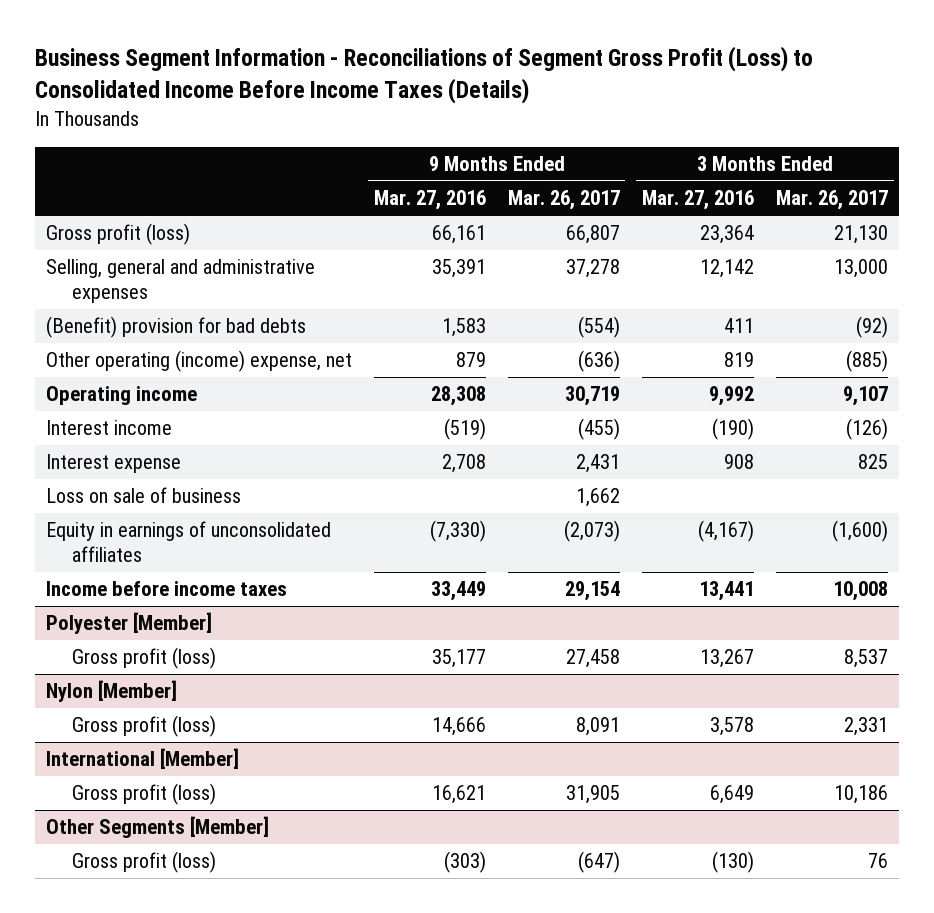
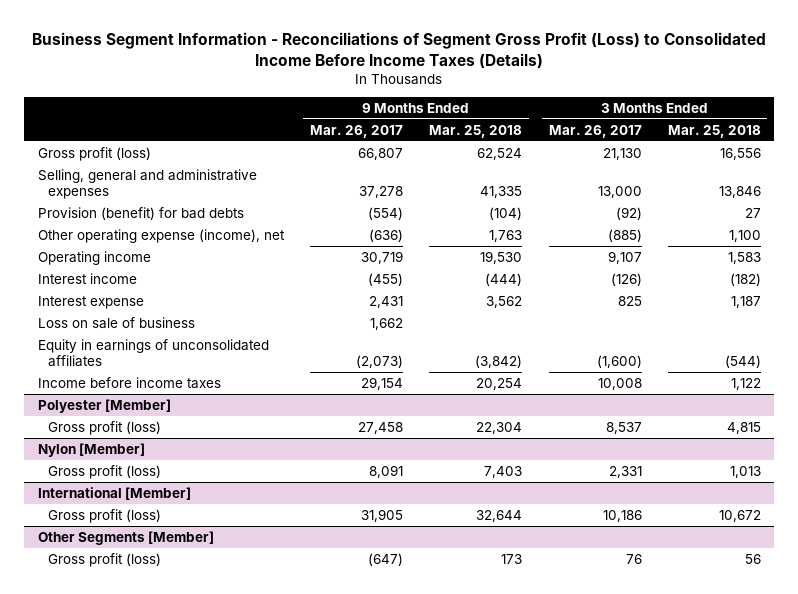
[373,190,486,211] Mar. 27, 2016 -> none
[641,190,754,211] Mar. 27, 2016 -> none
none -> [429,124,523,138] Mar. 25, 2018
none -> [667,124,761,138] Mar. 25, 2018
[45,316,306,339] (Benefit) provision for bad debts -> [37,206,244,220] Provision (benefit) for bad debts
[45,350,352,373] Other operating (income) expense, net -> [37,228,285,243] Other operating expense (income), net

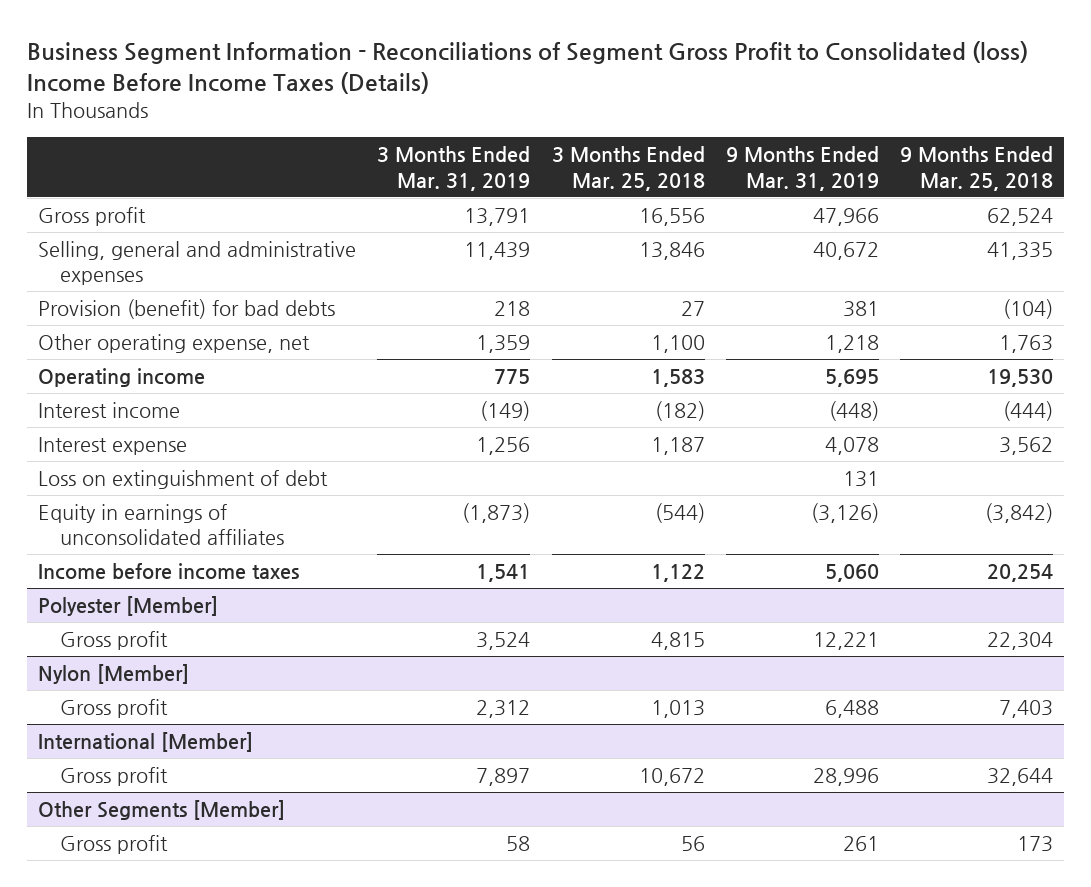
[32,32,767,69] Business Segment Information - Reconciliations of Segment Gross Profit (Loss) to Consolidated Income Before Income Taxes (Details) -> [27,40,1029,94] Business Segment Information - Reconciliations of Segment Gross Profit to Consolidated (loss) Income Before Income Taxes (Details)
[309,124,403,138] Mar. 26, 2017 -> none
[548,124,642,138] Mar. 26, 2017 -> none
none -> [377,146,531,191] 3 Months Ended Mar. 31, 2019
none -> [725,146,879,191] 9 Months Ended Mar. 31, 2019
[37,146,151,161] Gross profit (loss) -> [38,206,147,226] Gross profit
[37,228,285,243] Other operating expense (income), net -> [38,333,311,353] Other operating expense, net
[37,316,195,329] Loss on sale of business -> none
none -> [38,469,329,489] Loss on extinguishment of debt
[47,420,161,435] Gross profit (loss) -> [59,630,168,650] Gross profit
[47,464,161,479] Gross profit (loss) -> [59,698,168,718] Gross profit
[47,508,161,523] Gross profit (loss) -> [59,766,168,786] Gross profit
[47,552,161,567] Gross profit (loss) -> [59,834,168,854] Gross profit

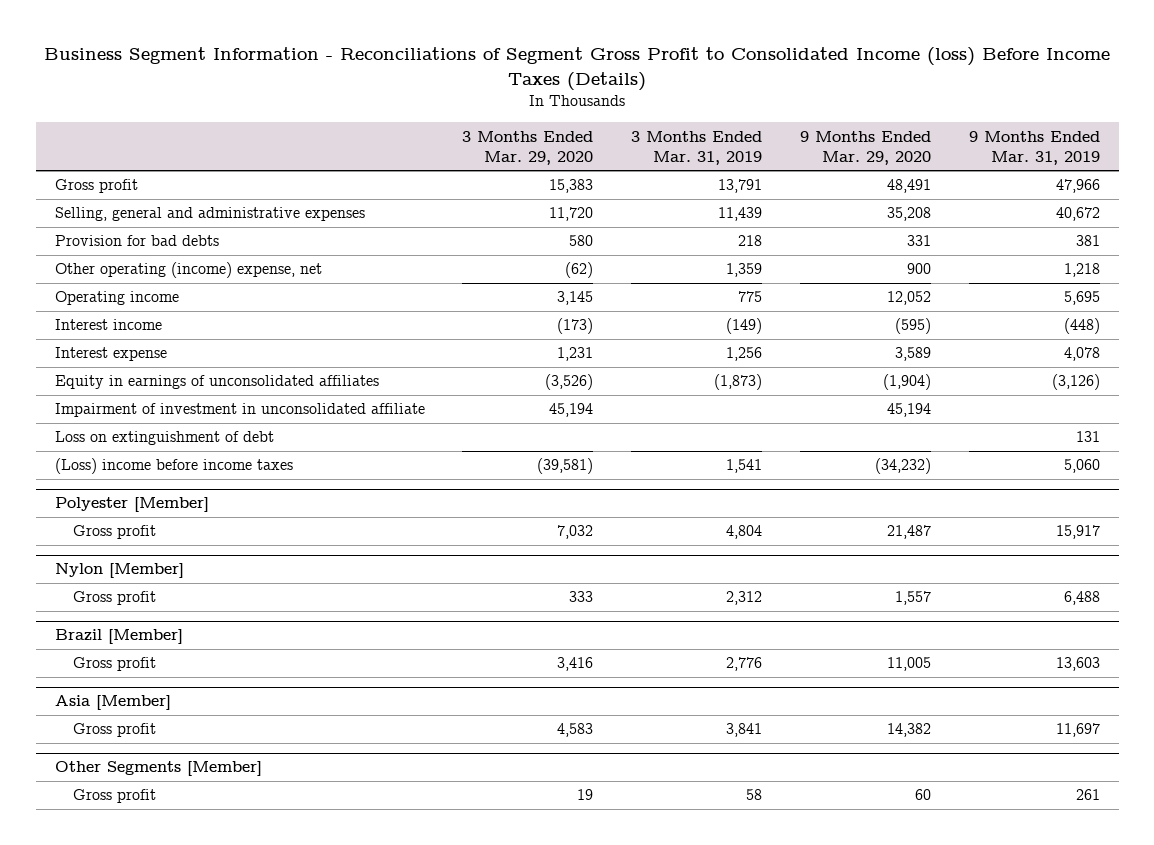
[27,40,1029,94] Business Segment Information - Reconciliations of Segment Gross Profit to Consolidated (loss) Income Before Income Taxes (Details) -> [44,47,1111,91] Business Segment Information - Reconciliations of Segment Gross Profit to Consolidated Income (loss) Before Income Taxes (Details)
[551,146,705,191] 3 Months Ended Mar. 25, 2018 -> none
[900,146,1054,191] 9 Months Ended Mar. 25, 2018 -> none
none -> [462,130,594,165] 3 Months Ended Mar. 29, 2020
none -> [799,130,931,165] 9 Months Ended Mar. 29, 2020
[38,298,336,319] Provision (benefit) for bad debts -> [54,235,219,247] Provision for bad debts
[38,333,311,353] Other operating expense, net -> [54,262,322,279] Other operating (income) expense, net
none -> [54,403,425,418] Impairment of investment in unconsolidated affiliate
[38,469,329,489] Loss on extinguishment of debt -> [54,431,274,446] Loss on extinguishment of debt
[38,562,300,580] Income before income taxes -> [54,458,293,475] (Loss) income before income taxes
[476,631,531,650] 3,524 -> [726,525,763,540] 4,804
[812,631,879,650] 12,221 -> [1055,525,1100,540] 15,917
[38,731,254,752] International [Member] -> none
none -> [54,629,183,645] Brazil [Member]
[476,767,531,786] 7,897 -> [726,657,763,672] 2,776
[812,767,879,786] 28,996 -> [1055,657,1100,672] 13,603
none -> [54,695,171,711] Asia [Member]
none -> [72,723,156,738] Gross profit

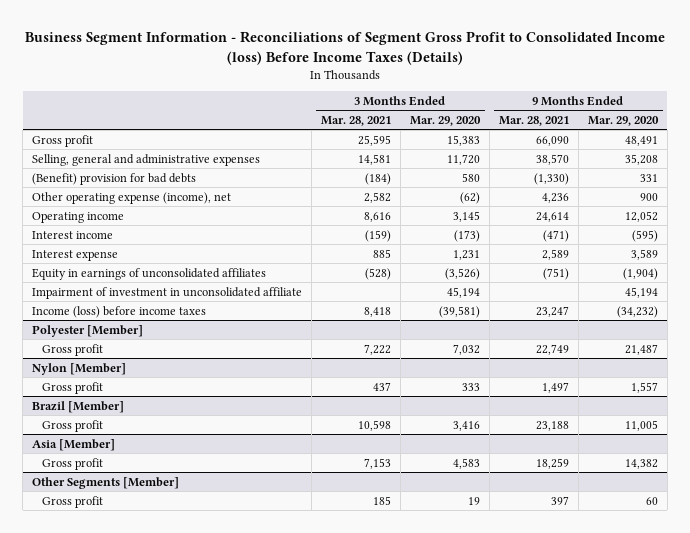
[631,130,763,165] 3 Months Ended Mar. 31, 2019 -> none
[968,130,1100,165] 9 Months Ended Mar. 31, 2019 -> none
none -> [321,115,392,126] Mar. 28, 2021
none -> [498,115,569,126] Mar. 28, 2021
[54,235,219,247] Provision for bad debts -> [32,172,197,185] (Benefit) provision for bad debts
[54,262,322,279] Other operating (income) expense, net -> [32,191,232,204] Other operating expense (income), net
[54,431,274,446] Loss on extinguishment of debt -> none
[54,458,293,475] (Loss) income before income taxes -> [32,305,207,318] Income (loss) before income taxes

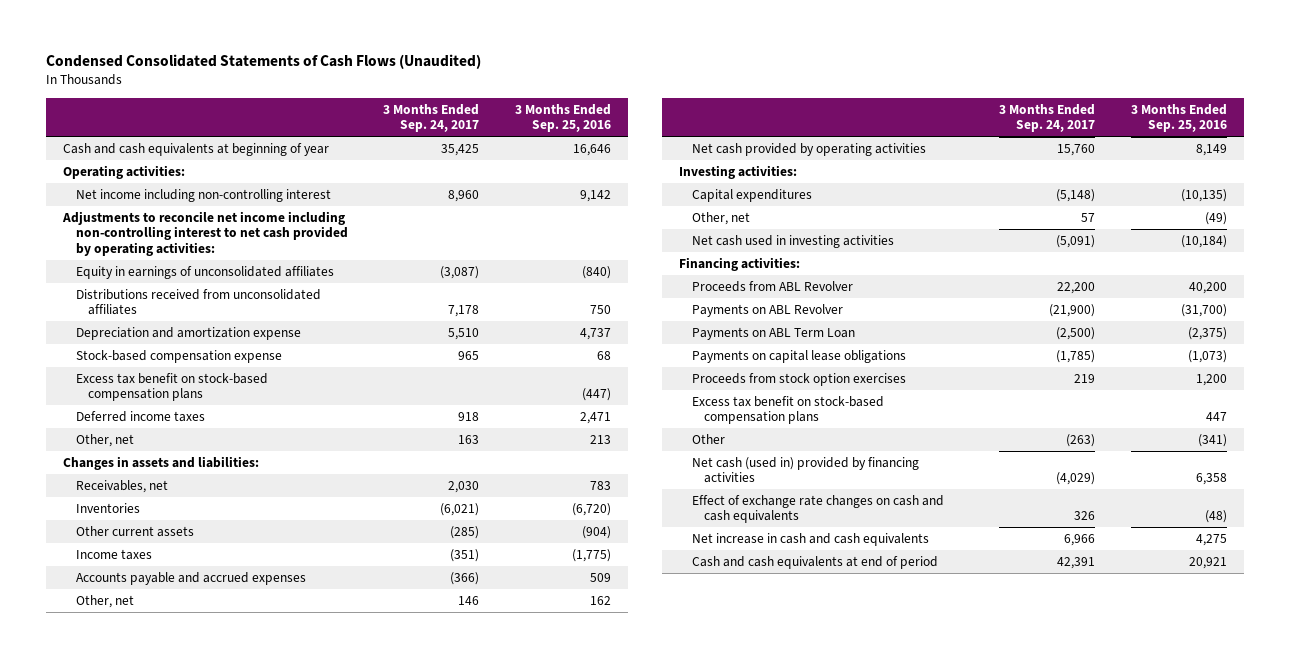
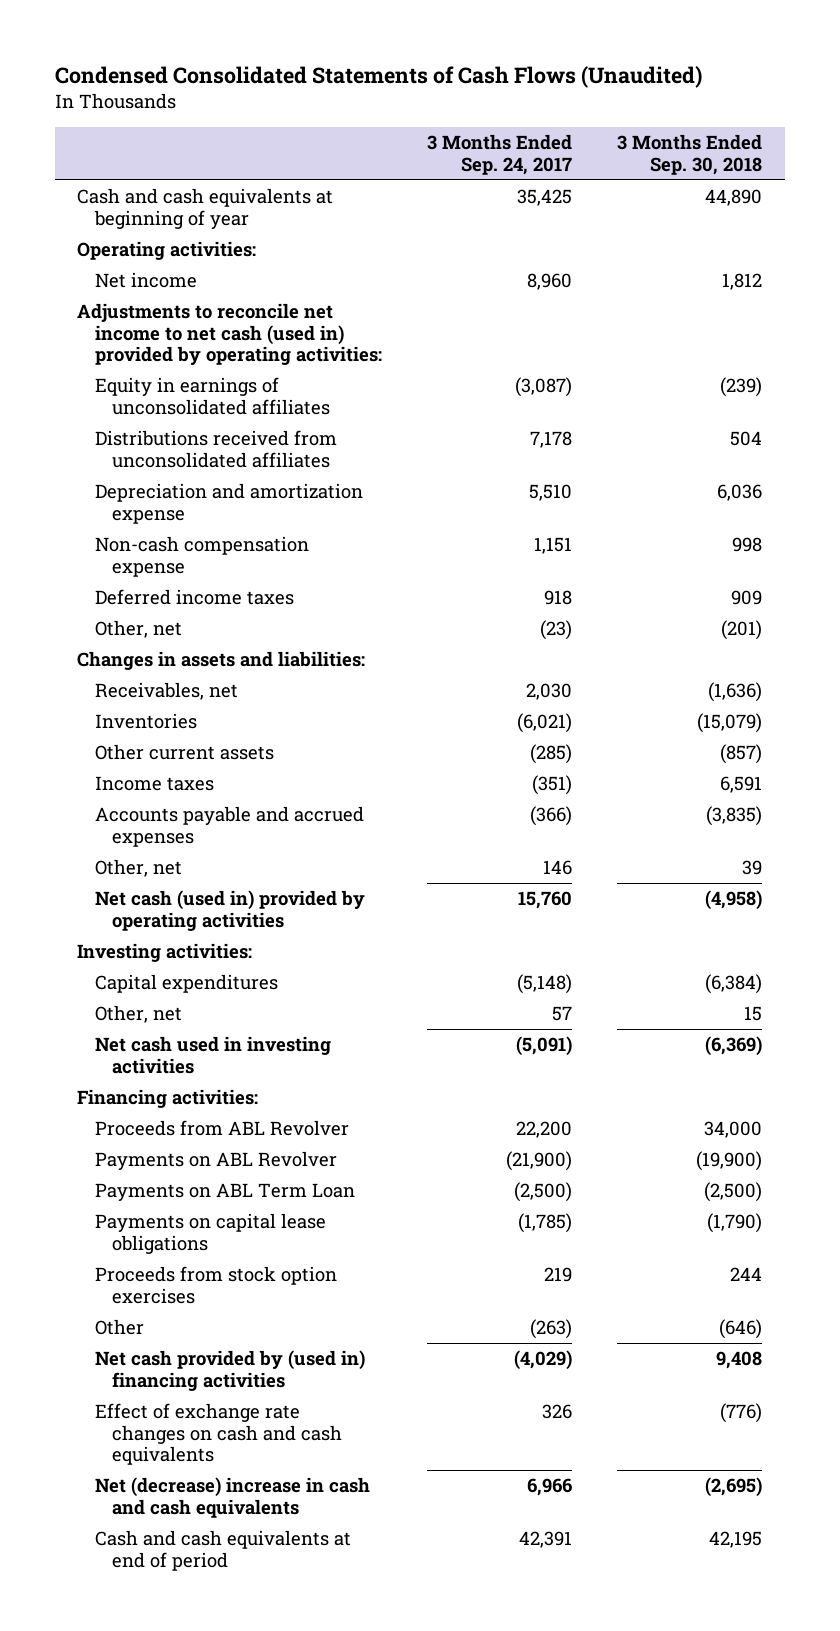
[514,103,611,132] 3 Months Ended Sep. 25, 2016 -> none
none -> [617,134,763,175] 3 Months Ended Sep. 30, 2018
[75,188,331,202] Net income including non-controlling interest -> [94,272,197,289] Net income
[62,210,348,256] Adjustments to reconcile net income including non-controlling interest to net cash provided by operating activities: -> [77,303,382,365] Adjustments to reconcile net income to net cash (used in) provided by operating activities:
[75,349,282,363] Stock-based compensation expense -> none
[75,372,268,402] Excess tax benefit on stock-based compensation plans -> none
none -> [94,536,309,577] Non-cash compensation expense
[458,434,480,444] 163 -> [540,620,573,641] (23)
[691,142,926,156] Net cash provided by operating activities -> [94,890,365,931] Net cash (used in) provided by operating activities
[691,395,884,425] Excess tax benefit on stock-based compensation plans -> none
[691,456,919,484] Net cash (used in) provided by financing activities -> [94,1350,365,1391] Net cash provided by (used in) financing activities
[691,532,929,546] Net increase in cash and cash equivalents -> [94,1477,370,1518] Net (decrease) increase in cash and cash equivalents

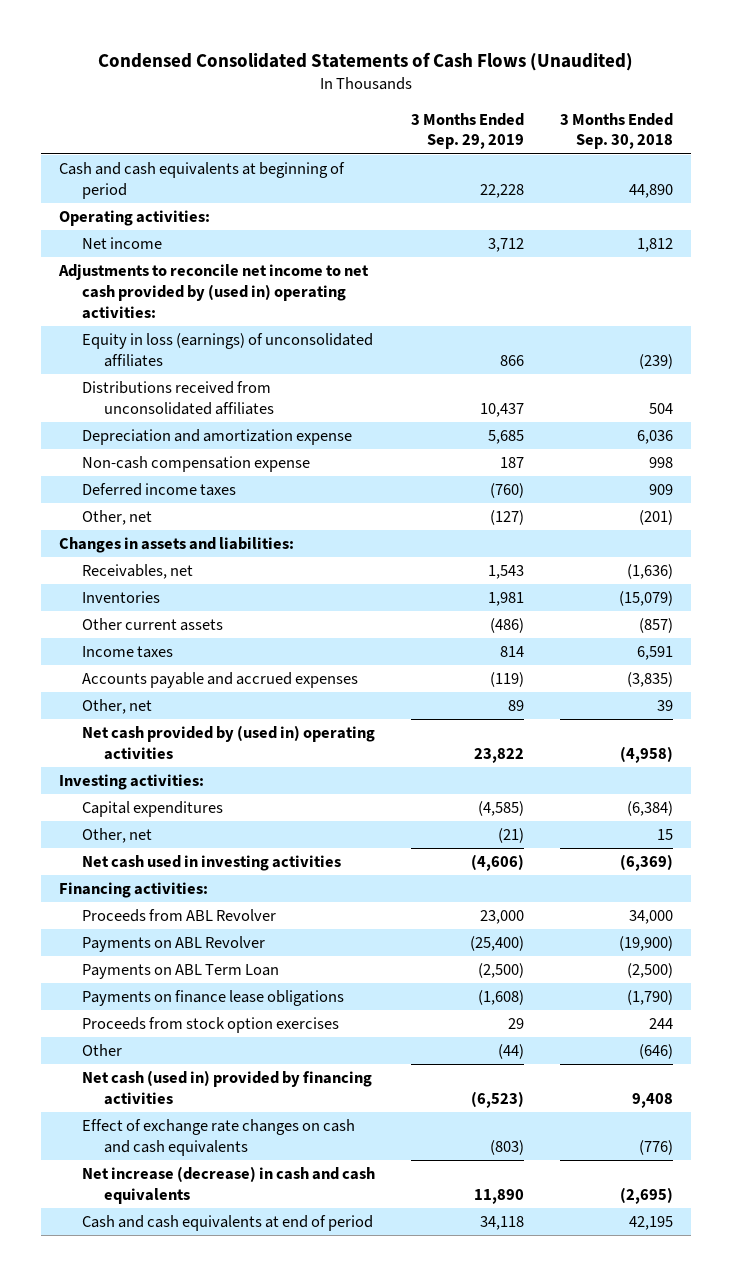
[427,134,573,175] 3 Months Ended Sep. 24, 2017 -> none
none -> [410,112,524,150] 3 Months Ended Sep. 29, 2019
[77,188,334,229] Cash and cash equivalents at beginning of year -> [59,162,346,199] Cash and cash equivalents at beginning of period
[77,303,382,365] Adjustments to reconcile net income to net cash (used in) provided by operating activities: -> [58,264,370,319] Adjustments to reconcile net income to net cash provided by (used in) operating activities:
[94,377,331,415] Equity in earnings of unconsolidated affiliates -> [81,333,373,367] Equity in loss (earnings) of unconsolidated affiliates
[94,890,365,931] Net cash (used in) provided by operating activities -> [81,725,375,760] Net cash provided by (used in) operating activities
[94,1213,326,1254] Payments on capital lease obligations -> [81,990,344,1007] Payments on finance lease obligations
[94,1350,365,1391] Net cash provided by (used in) financing activities -> [81,1070,372,1105] Net cash (used in) provided by financing activities
[94,1477,370,1518] Net (decrease) increase in cash and cash equivalents -> [81,1166,375,1204] Net increase (decrease) in cash and cash equivalents

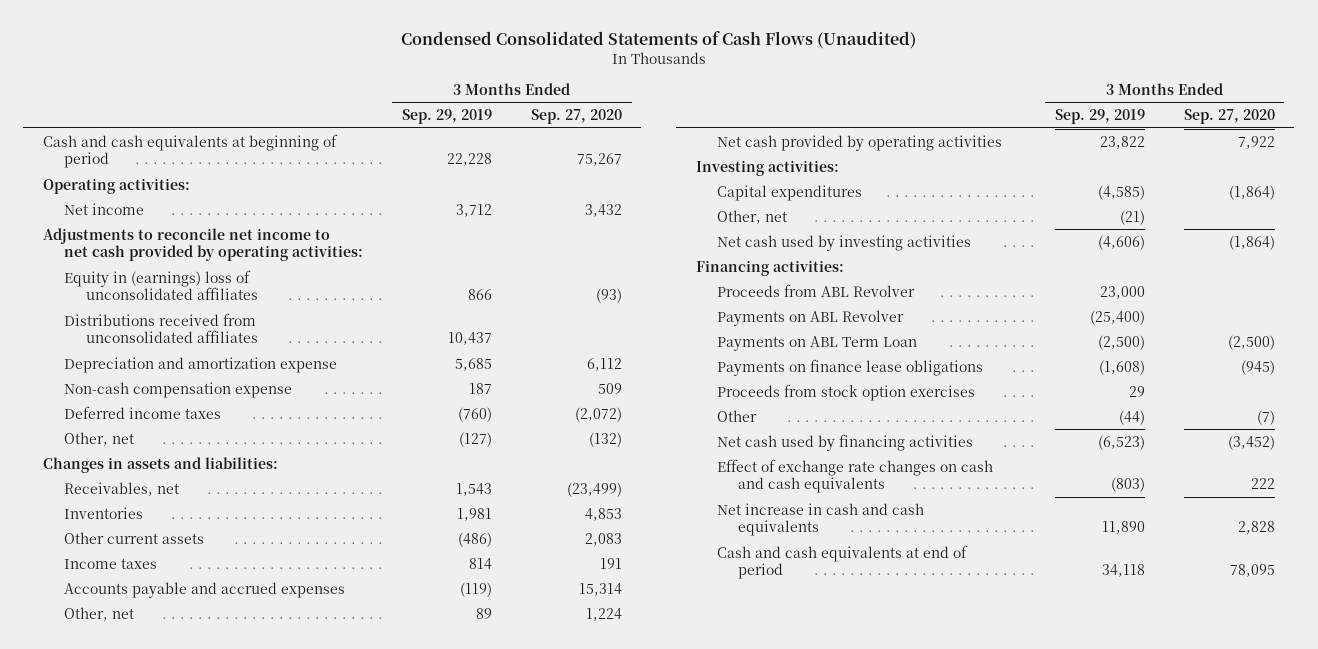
[560,112,674,150] 3 Months Ended Sep. 30, 2018 -> none
none -> [531,109,623,125] Sep. 27, 2020
[58,264,370,319] Adjustments to reconcile net income to net cash provided by (used in) operating activities: -> [42,227,364,262] Adjustments to reconcile net income to net cash provided by operating activities:
[81,333,373,367] Equity in loss (earnings) of unconsolidated affiliates -> [64,269,258,301] Equity in (earnings) loss of unconsolidated affiliates
[81,725,375,760] Net cash provided by (used in) operating activities -> [716,134,1002,151] Net cash provided by operating activities
[81,855,341,872] Net cash used in investing activities -> [716,234,971,251] Net cash used by investing activities
[81,1070,372,1105] Net cash (used in) provided by financing activities -> [716,433,973,451] Net cash used by financing activities
[81,1166,375,1204] Net increase (decrease) in cash and cash equivalents -> [716,502,924,537] Net increase in cash and cash equivalents

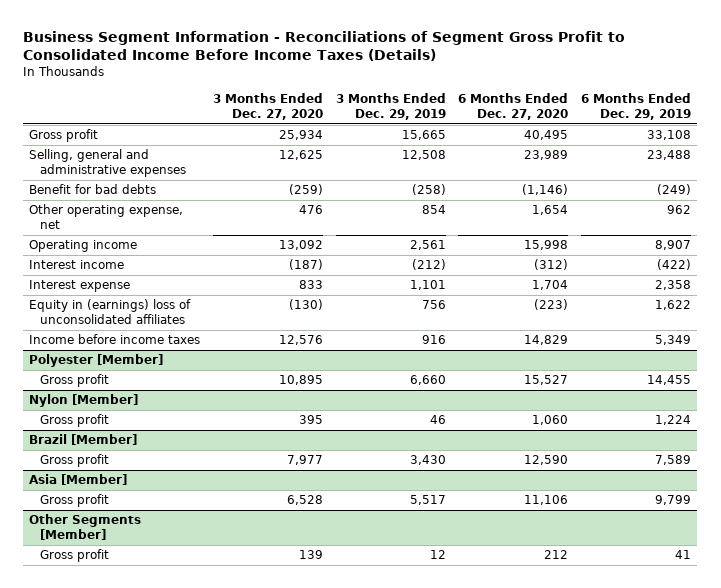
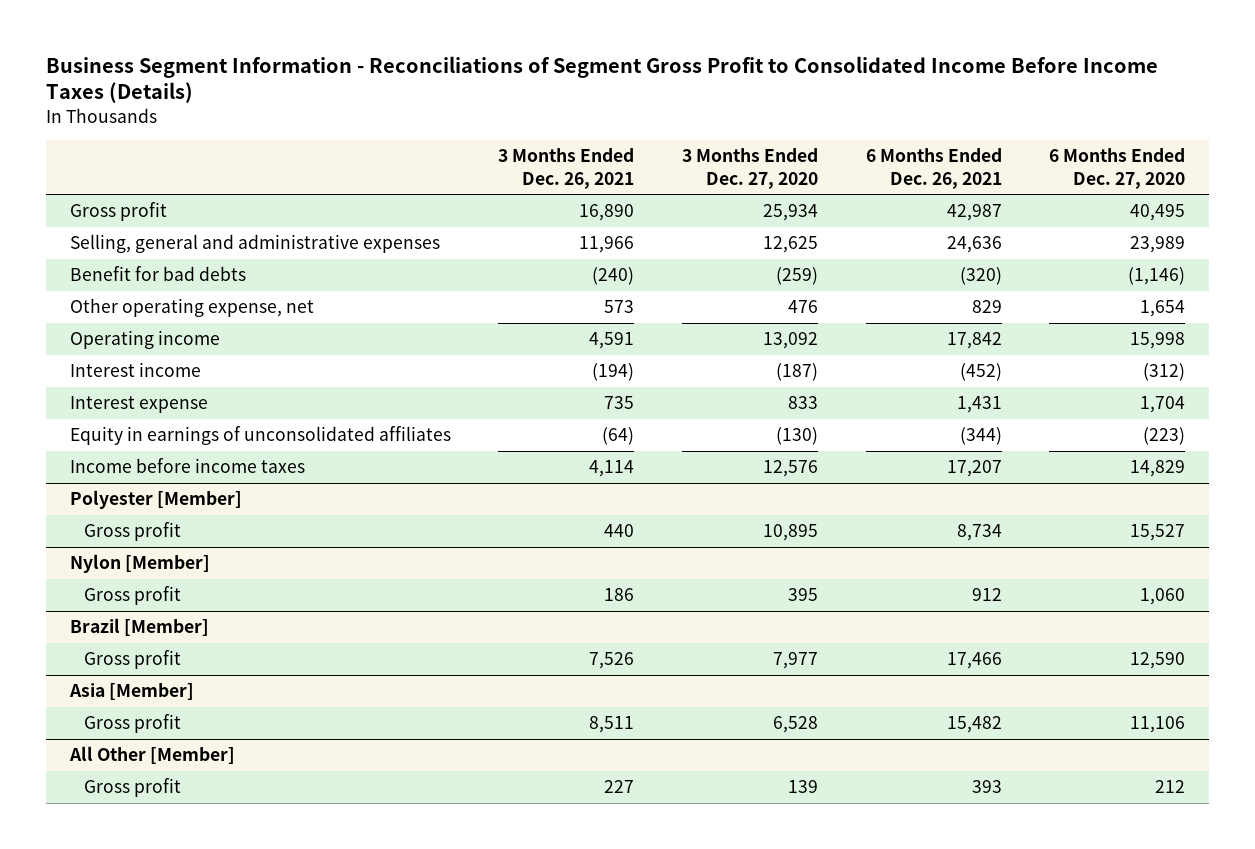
[335,92,446,120] 3 Months Ended Dec. 29, 2019 -> none
[581,92,692,120] 6 Months Ended Dec. 29, 2019 -> none
none -> [498,148,635,189] 3 Months Ended Dec. 26, 2021
none -> [865,148,1002,189] 6 Months Ended Dec. 26, 2021
[29,299,192,325] Equity in (earnings) loss of unconsolidated affiliates -> [69,426,451,446] Equity in earnings of unconsolidated affiliates
[29,514,142,541] Other Segments [Member] -> [68,746,235,765] All Other [Member]

